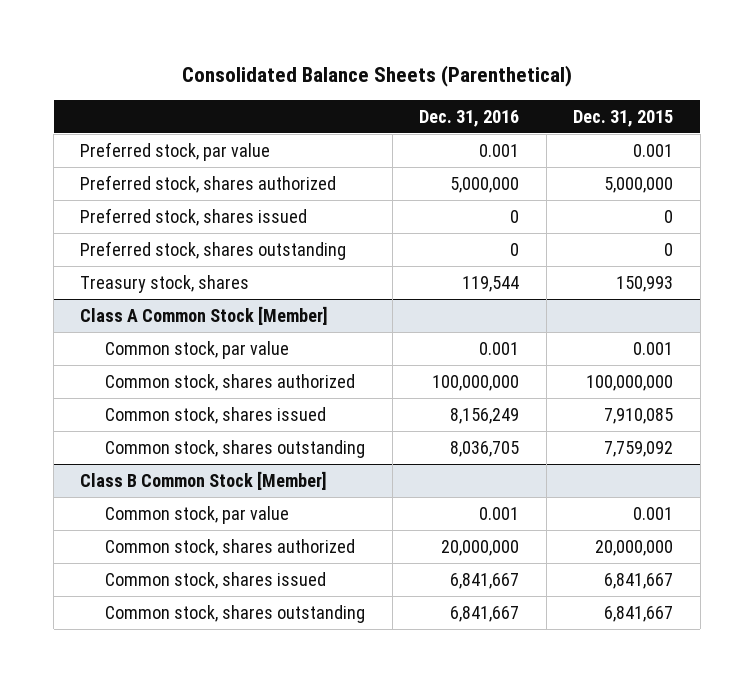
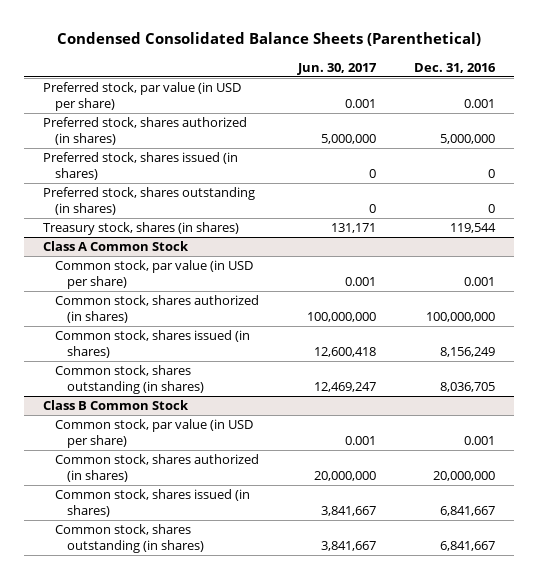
[181,64,572,87] Consolidated Balance Sheets (Parenthetical) -> [57,32,482,47] Condensed Consolidated Balance Sheets (Parenthetical)
[573,109,674,127] Dec. 31, 2015 -> none
none -> [296,62,377,75] Jun. 30, 2017
[80,141,271,161] Preferred stock, par value -> [43,82,242,111] Preferred stock, par value (in USD per share)
[80,174,337,193] Preferred stock, shares authorized -> [43,117,248,145] Preferred stock, shares authorized (in shares)
[80,207,308,226] Preferred stock, shares issued -> [43,152,239,180] Preferred stock, shares issued (in shares)
[80,240,347,260] Preferred stock, shares outstanding -> [43,187,256,215] Preferred stock, shares outstanding (in shares)
[80,274,250,293] Treasury stock, shares -> [43,222,240,236] Treasury stock, shares (in shares)
[80,305,329,325] Class A Common Stock [Member] -> [43,241,190,252] Class A Common Stock
[105,340,290,359] Common stock, par value -> [55,260,254,289] Common stock, par value (in USD per share)
[105,373,356,391] Common stock, shares authorized -> [55,295,260,323] Common stock, shares authorized (in shares)
[105,406,327,424] Common stock, shares issued -> [55,330,251,358] Common stock, shares issued (in shares)
[105,439,366,458] Common stock, shares outstanding -> [55,365,205,394] Common stock, shares outstanding (in shares)
[80,470,328,490] Class B Common Stock [Member] -> [43,400,190,411] Class B Common Stock
[105,505,290,524] Common stock, par value -> [55,419,254,448] Common stock, par value (in USD per share)
[105,538,356,556] Common stock, shares authorized -> [55,454,260,482] Common stock, shares authorized (in shares)
[105,571,327,589] Common stock, shares issued -> [55,489,251,517] Common stock, shares issued (in shares)
[105,604,366,623] Common stock, shares outstanding -> [55,524,205,553] Common stock, shares outstanding (in shares)

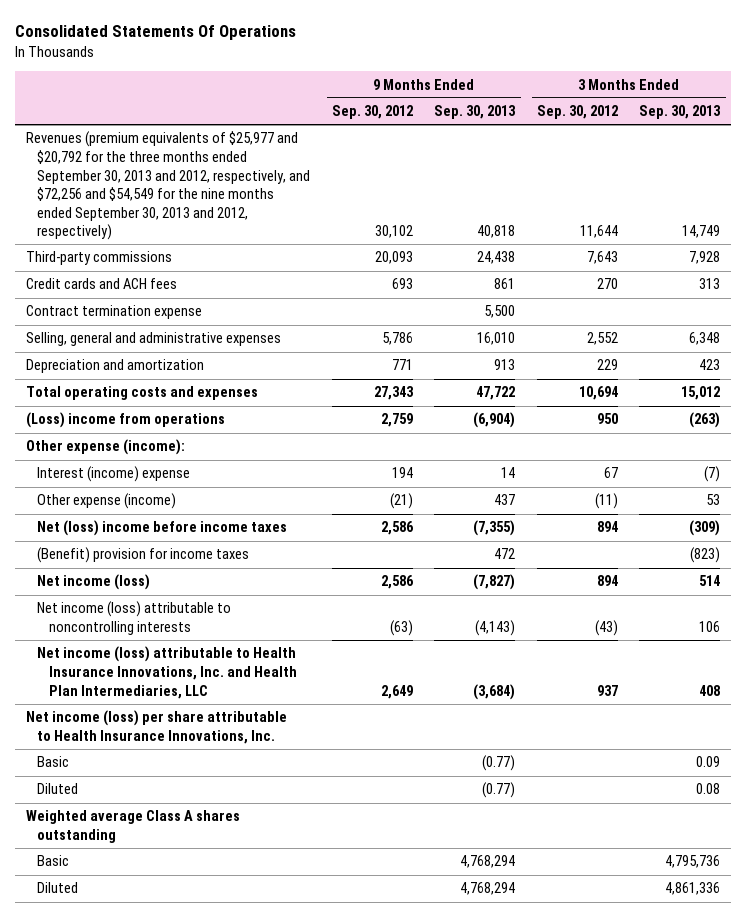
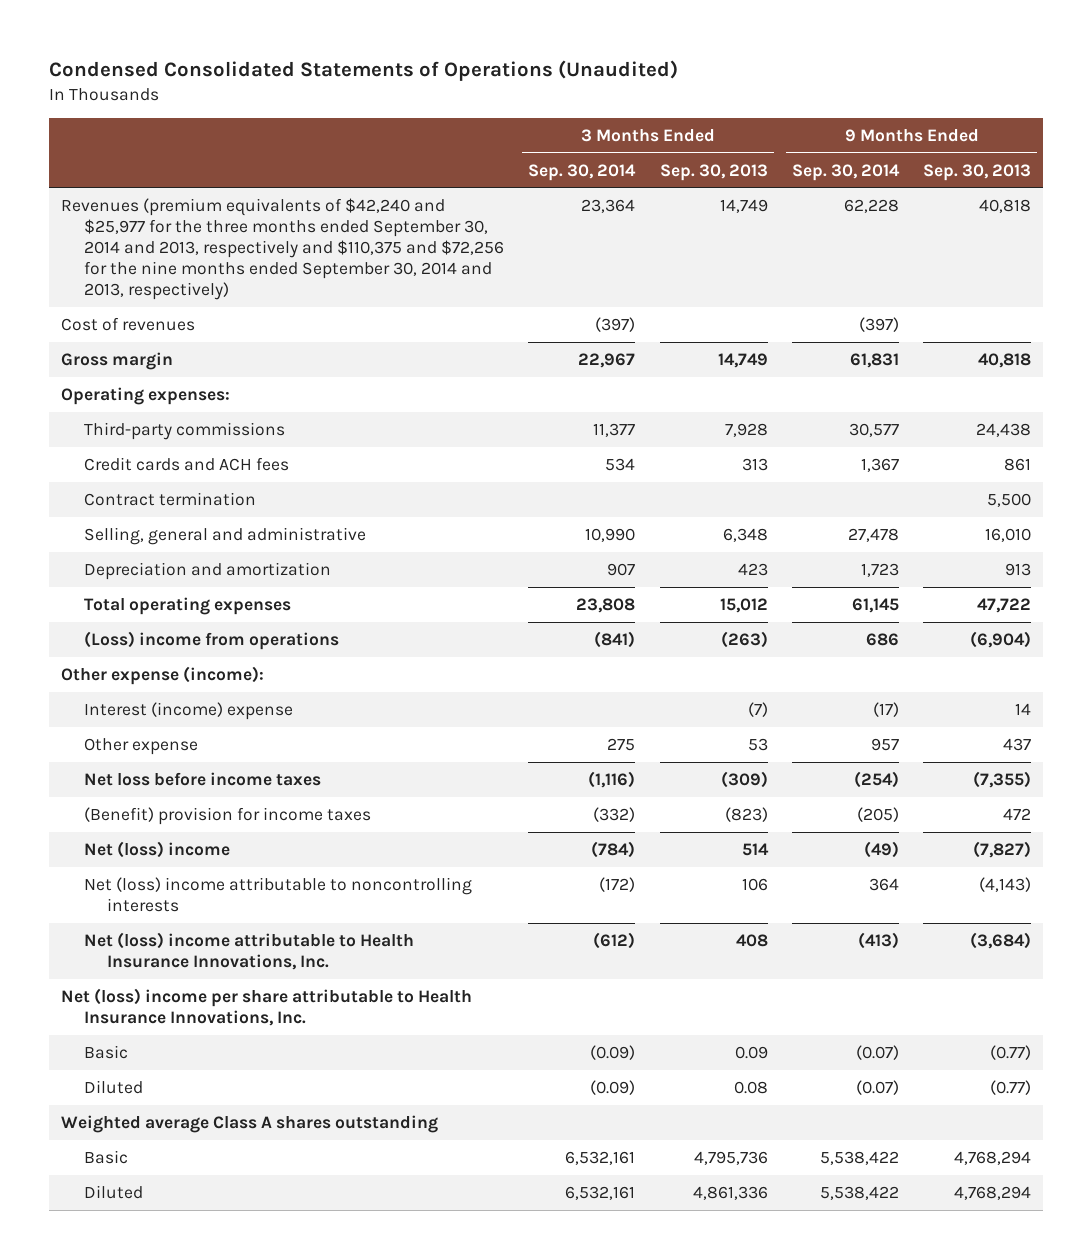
[14,25,296,41] Consolidated Statements Of Operations -> [48,60,678,82] Condensed Consolidated Statements of Operations (Unaudited)
[331,105,413,120] Sep. 30, 2012 -> none
[536,105,618,120] Sep. 30, 2012 -> none
none -> [528,163,637,181] Sep. 30, 2014
none -> [791,163,900,181] Sep. 30, 2014
[25,131,311,241] Revenues (premium equivalents of $25,977 and $20,792 for the three months ended September 30, 2013 and 2012, respectively, and $72,256 and $54,549 for the nine months ended September 30, 2013 and 2012, respectively) -> [61,197,505,301] Revenues (premium equivalents of $42,240 and $25,977 for the three months ended September 30, 2014 and 2013, respectively and $110,375 and $72,256 for the nine months ended September 30, 2014 and 2013, respectively)
none -> [61,316,196,331] Cost of revenues
none -> [61,351,174,370] Gross margin
none -> [61,386,231,405] Operating expenses:
[25,305,202,320] Contract termination expense -> [84,491,257,506] Contract termination
[25,332,281,347] Selling, general and administrative expenses -> [84,526,367,545] Selling, general and administrative
[25,386,258,401] Total operating costs and expenses -> [84,596,292,615] Total operating expenses
[37,493,177,510] Other expense (income) -> [84,737,199,755] Other expense
[37,520,288,537] Net (loss) income before income taxes -> [84,771,322,786] Net loss before income taxes
[37,574,151,591] Net income (loss) -> [84,840,231,858] Net (loss) income
[37,601,232,635] Net income (loss) attributable to noncontrolling interests -> [84,876,473,912] Net (loss) income attributable to noncontrolling interests
[37,646,298,699] Net income (loss) attributable to Health Insurance Innovations, Inc. and Health Plan Intermediaries, LLC -> [84,931,415,970] Net (loss) income attributable to Health Insurance Innovations, Inc.
[25,710,287,744] Net income (loss) per share attributable to Health Insurance Innovations, Inc. -> [61,987,473,1026] Net (loss) income per share attributable to Health Insurance Innovations, Inc.

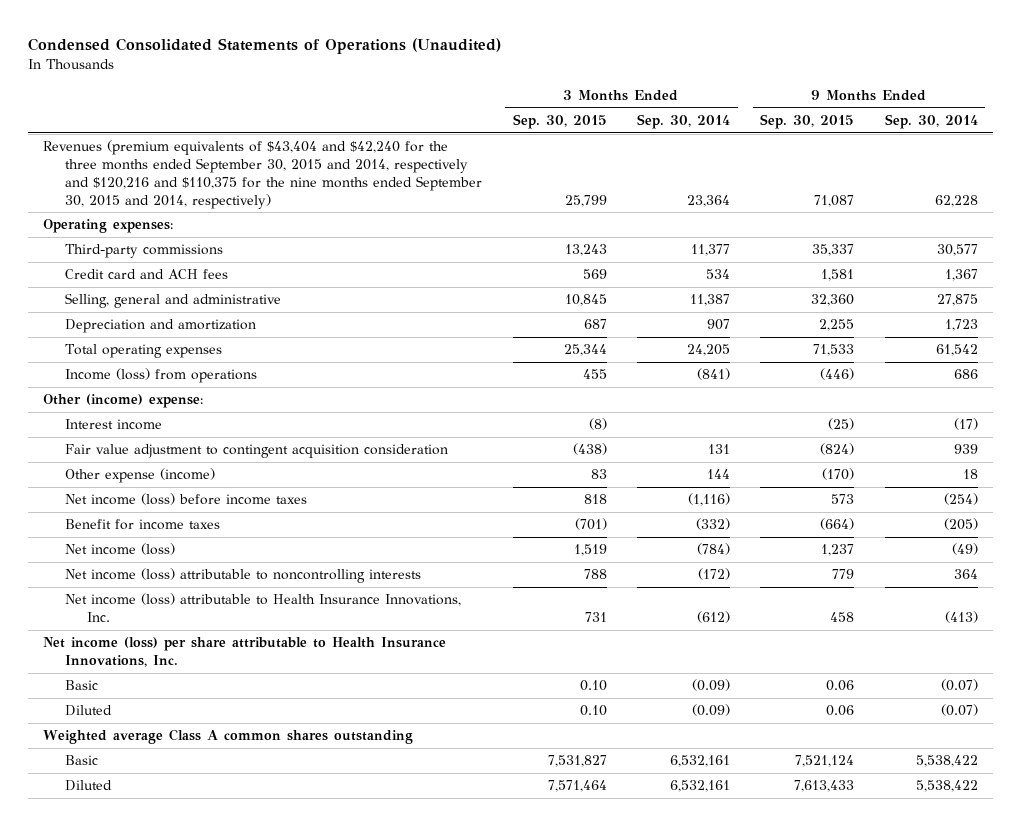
[659,163,768,181] Sep. 30, 2013 -> none
[923,163,1032,181] Sep. 30, 2013 -> none
none -> [512,114,607,130] Sep. 30, 2015
none -> [760,114,855,130] Sep. 30, 2015
[61,316,196,331] Cost of revenues -> none
[61,351,174,370] Gross margin -> none
[61,197,505,301] Revenues (premium equivalents of $42,240 and $25,977 for the three months ended September 30, 2014 and 2013, respectively and $110,375 and $72,256 for the nine months ended September 30, 2014 and 2013, respectively) -> [43,140,483,209] Revenues (premium equivalents of $43,404 and $42,240 for the three months ended September 30, 2015 and 2014, respectively and $120,216 and $110,375 for the nine months ended September 30, 2015 and 2014, respectively)
[84,491,257,506] Contract termination -> none
[84,456,290,471] Credit cards and ACH fees -> [65,269,229,280] Credit card and ACH fees
[585,527,636,542] 10,990 -> [689,294,730,307] 11,387
[847,527,899,542] 27,478 -> [936,294,978,307] 27,875
[576,597,636,613] 23,808 -> [686,344,730,357] 24,205
[851,597,899,613] 61,145 -> [935,344,978,357] 61,542
[84,630,340,650] (Loss) income from operations -> [65,368,258,384] Income (loss) from operations
[61,665,265,685] Other expense (income): -> [43,394,204,409] Other (income) expense:
[84,701,294,720] Interest (income) expense -> [65,419,163,431] Interest income
none -> [65,444,449,459] Fair value adjustment to contingent acquisition consideration
[84,737,199,755] Other expense -> [65,468,216,484] Other expense (income)
[607,737,636,751] 275 -> [706,469,730,480] 144
[870,737,899,751] 957 -> [962,469,978,480] 18
[84,771,322,786] Net loss before income taxes -> [65,493,308,506] Net income (loss) before income taxes
[84,806,372,825] (Benefit) provision for income taxes -> [65,519,221,531] Benefit for income taxes
[84,840,231,858] Net (loss) income -> [65,543,176,556] Net income (loss)
[84,876,473,912] Net (loss) income attributable to noncontrolling interests -> [65,568,422,584] Net income (loss) attributable to noncontrolling interests
[84,931,415,970] Net (loss) income attributable to Health Insurance Innovations, Inc. -> [65,593,462,623] Net income (loss) attributable to Health Insurance Innovations, Inc.
[61,987,473,1026] Net (loss) income per share attributable to Health Insurance Innovations, Inc. -> [43,637,447,668] Net income (loss) per share attributable to Health Insurance Innovations, Inc.
[61,1114,439,1133] Weighted average Class A shares outstanding -> [43,729,414,745] Weighted average Class A common shares outstanding

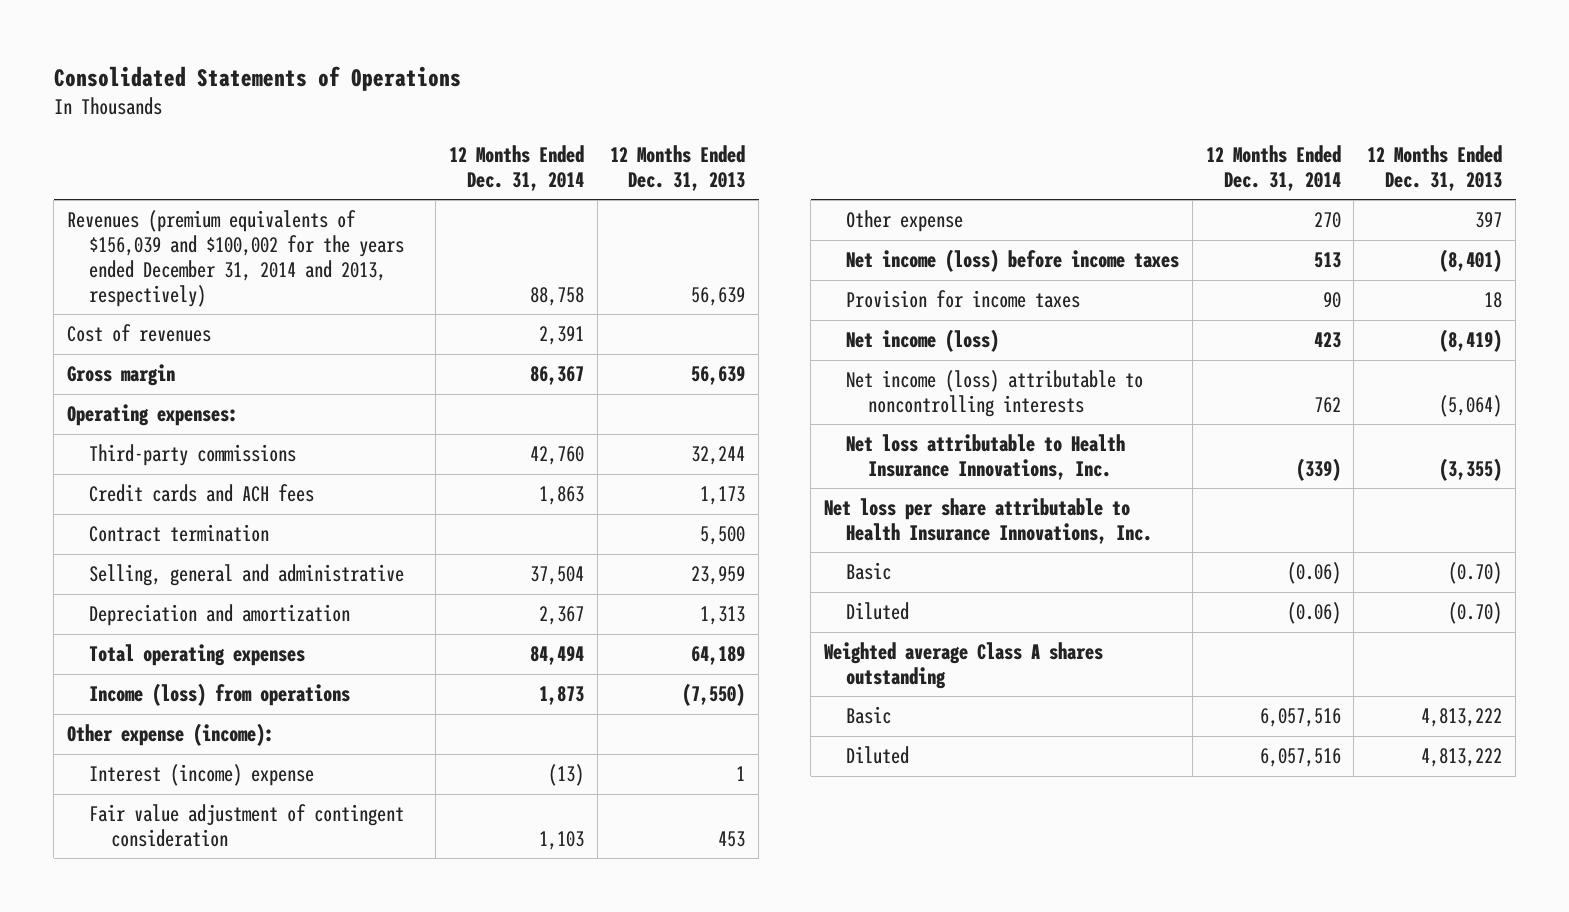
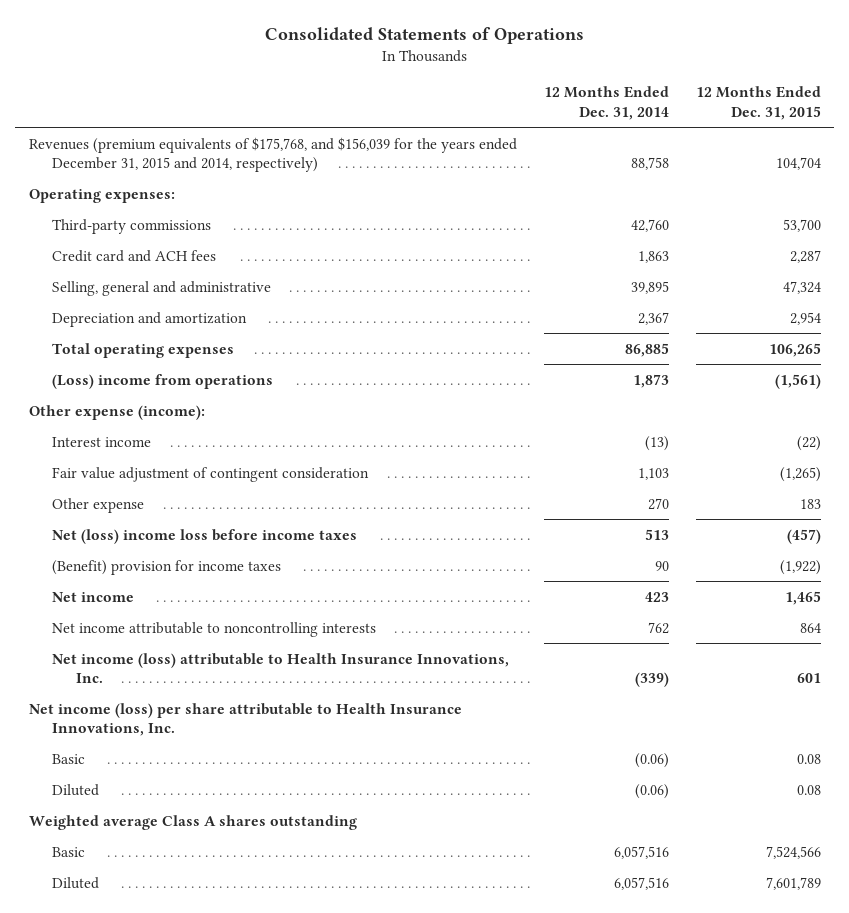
[610,144,746,191] 12 Months Ended Dec. 31, 2013 -> none
none -> [695,86,821,120] 12 Months Ended Dec. 31, 2015
[67,324,212,343] Cost of revenues -> none
[67,364,176,387] Gross margin -> none
[67,210,404,307] Revenues (premium equivalents of $156,039 and $100,002 for the years ended December 31, 2014 and 2013, respectively) -> [28,136,517,173] Revenues (premium equivalents of $175,768, and $156,039 for the years ended December 31, 2015 and 2014, respectively)
[88,524,269,543] Contract termination -> none
[88,484,314,503] Credit cards and ACH fees -> [52,249,217,262] Credit card and ACH fees
[529,566,584,586] 37,504 -> [630,280,669,294] 39,895
[529,646,584,666] 84,494 -> [624,342,669,357] 86,885
[88,683,350,707] Income (loss) from operations -> [52,373,274,389] (Loss) income from operations
[88,764,314,787] Interest (income) expense -> [52,436,152,447] Interest income
[845,249,1179,273] Net income (loss) before income taxes -> [52,528,358,544] Net (loss) income loss before income taxes
[845,290,1080,309] Provision for income taxes -> [52,559,282,575] (Benefit) provision for income taxes
[845,329,999,353] Net income (loss) -> [52,591,135,602] Net income
[845,370,1143,417] Net income (loss) attributable to noncontrolling interests -> [52,621,377,637] Net income attributable to noncontrolling interests
[845,434,1125,480] Net loss attributable to Health Insurance Innovations, Inc. -> [52,652,510,684] Net income (loss) attributable to Health Insurance Innovations, Inc.
[824,498,1152,544] Net loss per share attributable to Health Insurance Innovations, Inc. -> [28,702,462,737] Net income (loss) per share attributable to Health Insurance Innovations, Inc.

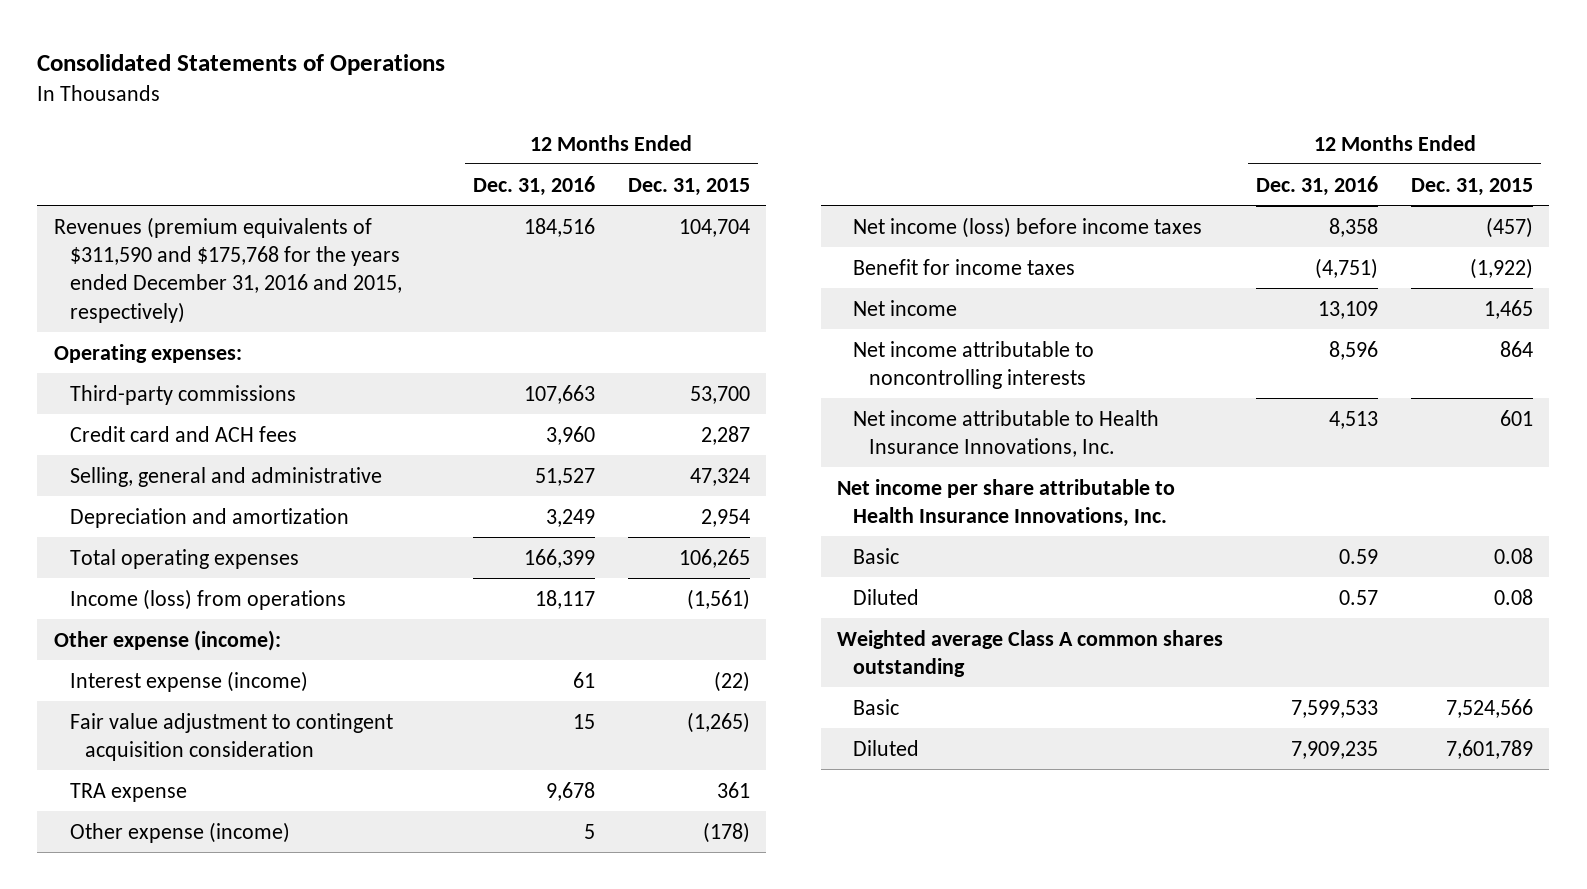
[543,86,669,120] 12 Months Ended Dec. 31, 2014 -> none
none -> [472,175,595,196] Dec. 31, 2016
[28,136,517,173] Revenues (premium equivalents of $175,768, and $156,039 for the years ended December 31, 2015 and 2014, respectively) -> [53,216,402,323] Revenues (premium equivalents of $311,590 and $175,768 for the years ended December 31, 2016 and 2015, respectively)
[52,373,274,389] (Loss) income from operations -> [69,588,346,610] Income (loss) from operations
[52,436,152,447] Interest income -> [69,670,308,692] Interest expense (income)
[52,466,370,482] Fair value adjustment of contingent consideration -> [69,712,393,761] Fair value adjustment to contingent acquisition consideration
none -> [69,782,187,802] TRA expense
[52,497,145,513] Other expense -> [69,821,290,843] Other expense (income)
[799,498,821,509] 183 -> [702,821,750,843] (178)
[52,528,358,544] Net (loss) income loss before income taxes -> [853,216,1203,238] Net income (loss) before income taxes
[52,559,282,575] (Benefit) provision for income taxes -> [853,258,1076,275] Benefit for income taxes
[52,652,510,684] Net income (loss) attributable to Health Insurance Innovations, Inc. -> [853,409,1160,457] Net income attributable to Health Insurance Innovations, Inc.
[28,702,462,737] Net income (loss) per share attributable to Health Insurance Innovations, Inc. -> [837,478,1176,527] Net income per share attributable to Health Insurance Innovations, Inc.
[28,814,357,830] Weighted average Class A shares outstanding -> [837,629,1224,677] Weighted average Class A common shares outstanding

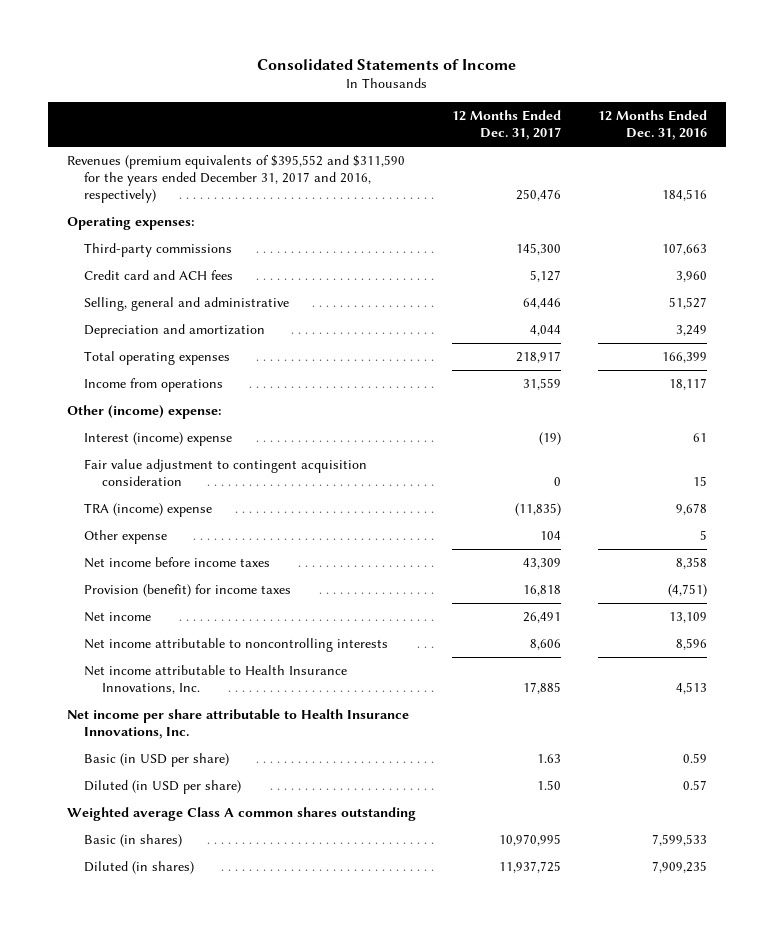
[37,54,446,76] Consolidated Statements of Operations -> [256,58,516,70] Consolidated Statements of Income
[627,177,750,196] Dec. 31, 2015 -> none
none -> [452,110,562,141] 12 Months Ended Dec. 31, 2017
[53,216,402,323] Revenues (premium equivalents of $311,590 and $175,768 for the years ended December 31, 2016 and 2015, respectively) -> [66,155,405,203] Revenues (premium equivalents of $395,552 and $311,590 for the years ended December 31, 2017 and 2016, respectively)
[69,588,346,610] Income (loss) from operations -> [84,378,224,393] Income from operations
[53,629,281,651] Other expense (income): -> [66,405,222,420] Other (income) expense:
[69,670,308,692] Interest expense (income) -> [84,432,233,447] Interest (income) expense
[69,782,187,802] TRA expense -> [84,503,213,518] TRA (income) expense
[69,821,290,843] Other expense (income) -> [84,530,168,545] Other expense
[853,216,1203,238] Net income (loss) before income taxes -> [84,557,271,569] Net income before income taxes
[853,258,1076,275] Benefit for income taxes -> [84,584,292,598] Provision (benefit) for income taxes
[853,547,900,564] Basic -> [84,753,230,768] Basic (in USD per share)
[853,588,920,605] Diluted -> [84,780,242,795] Diluted (in USD per share)
[853,698,900,715] Basic -> [84,834,183,848] Basic (in shares)
[853,739,920,756] Diluted -> [84,861,195,875] Diluted (in shares)

